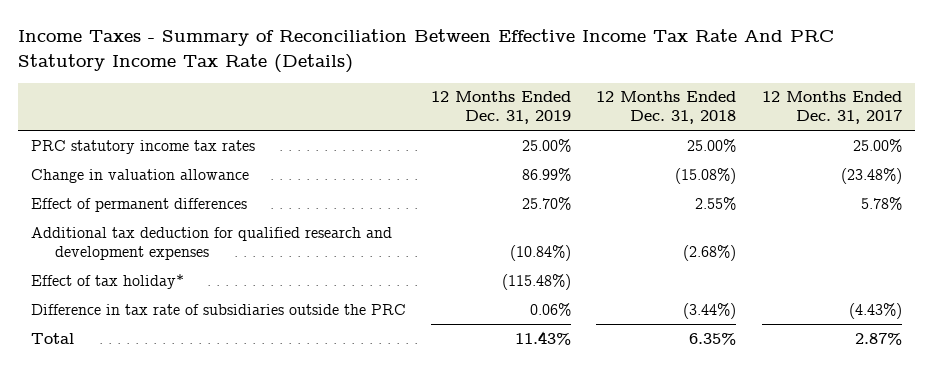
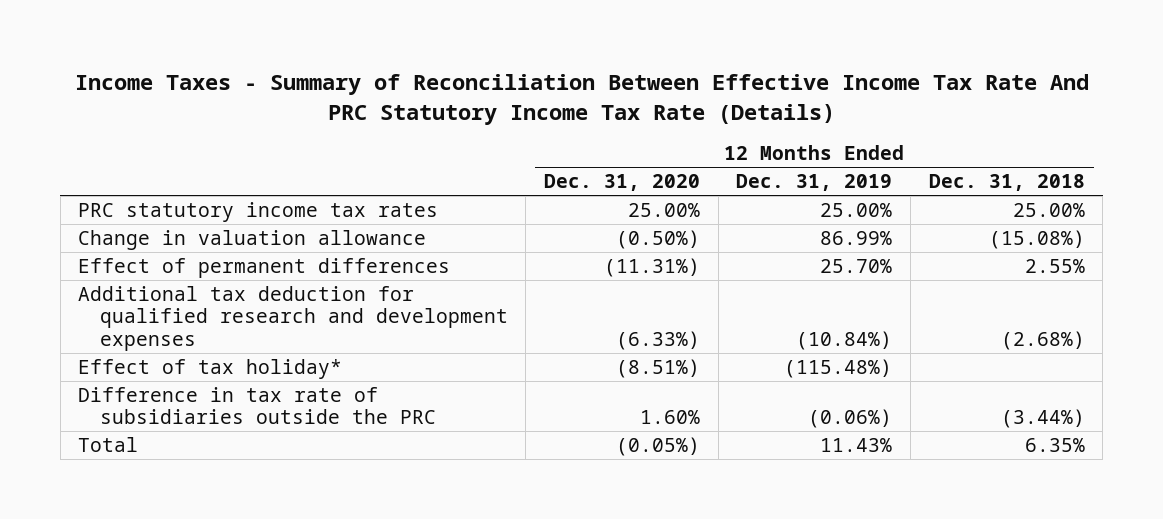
[761,91,902,125] 12 Months Ended Dec. 31, 2017 -> none
none -> [544,174,701,192] Dec. 31, 2020
[530,302,572,316] 0.06% -> [808,409,893,429] (0.06%)

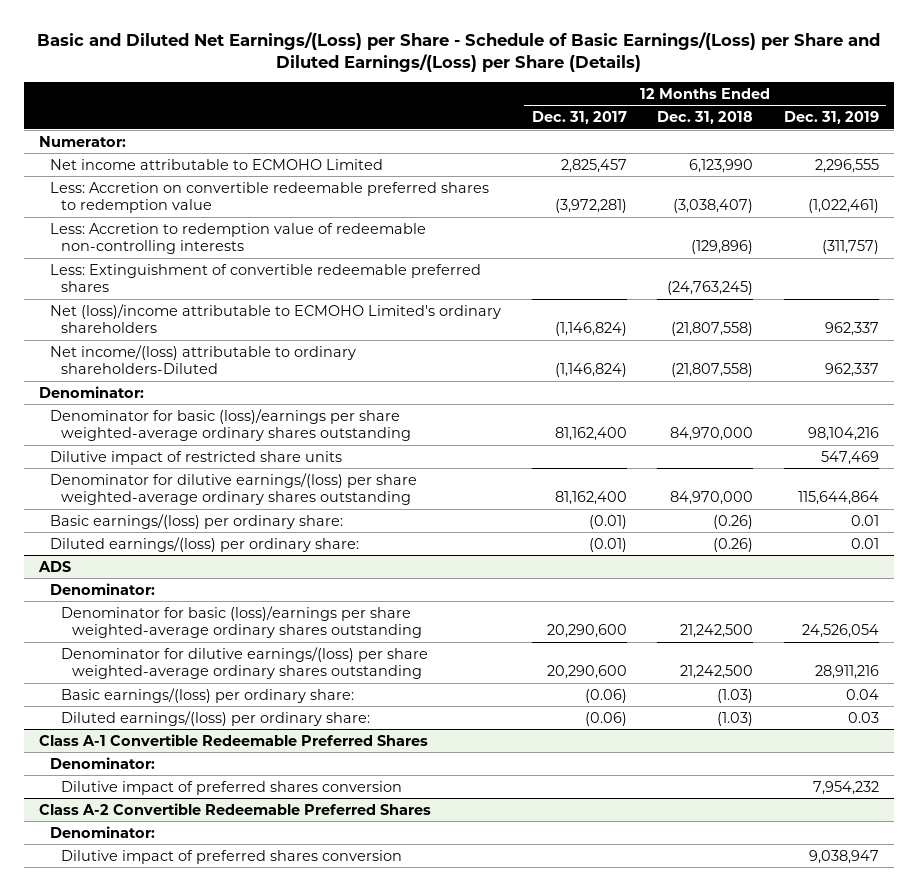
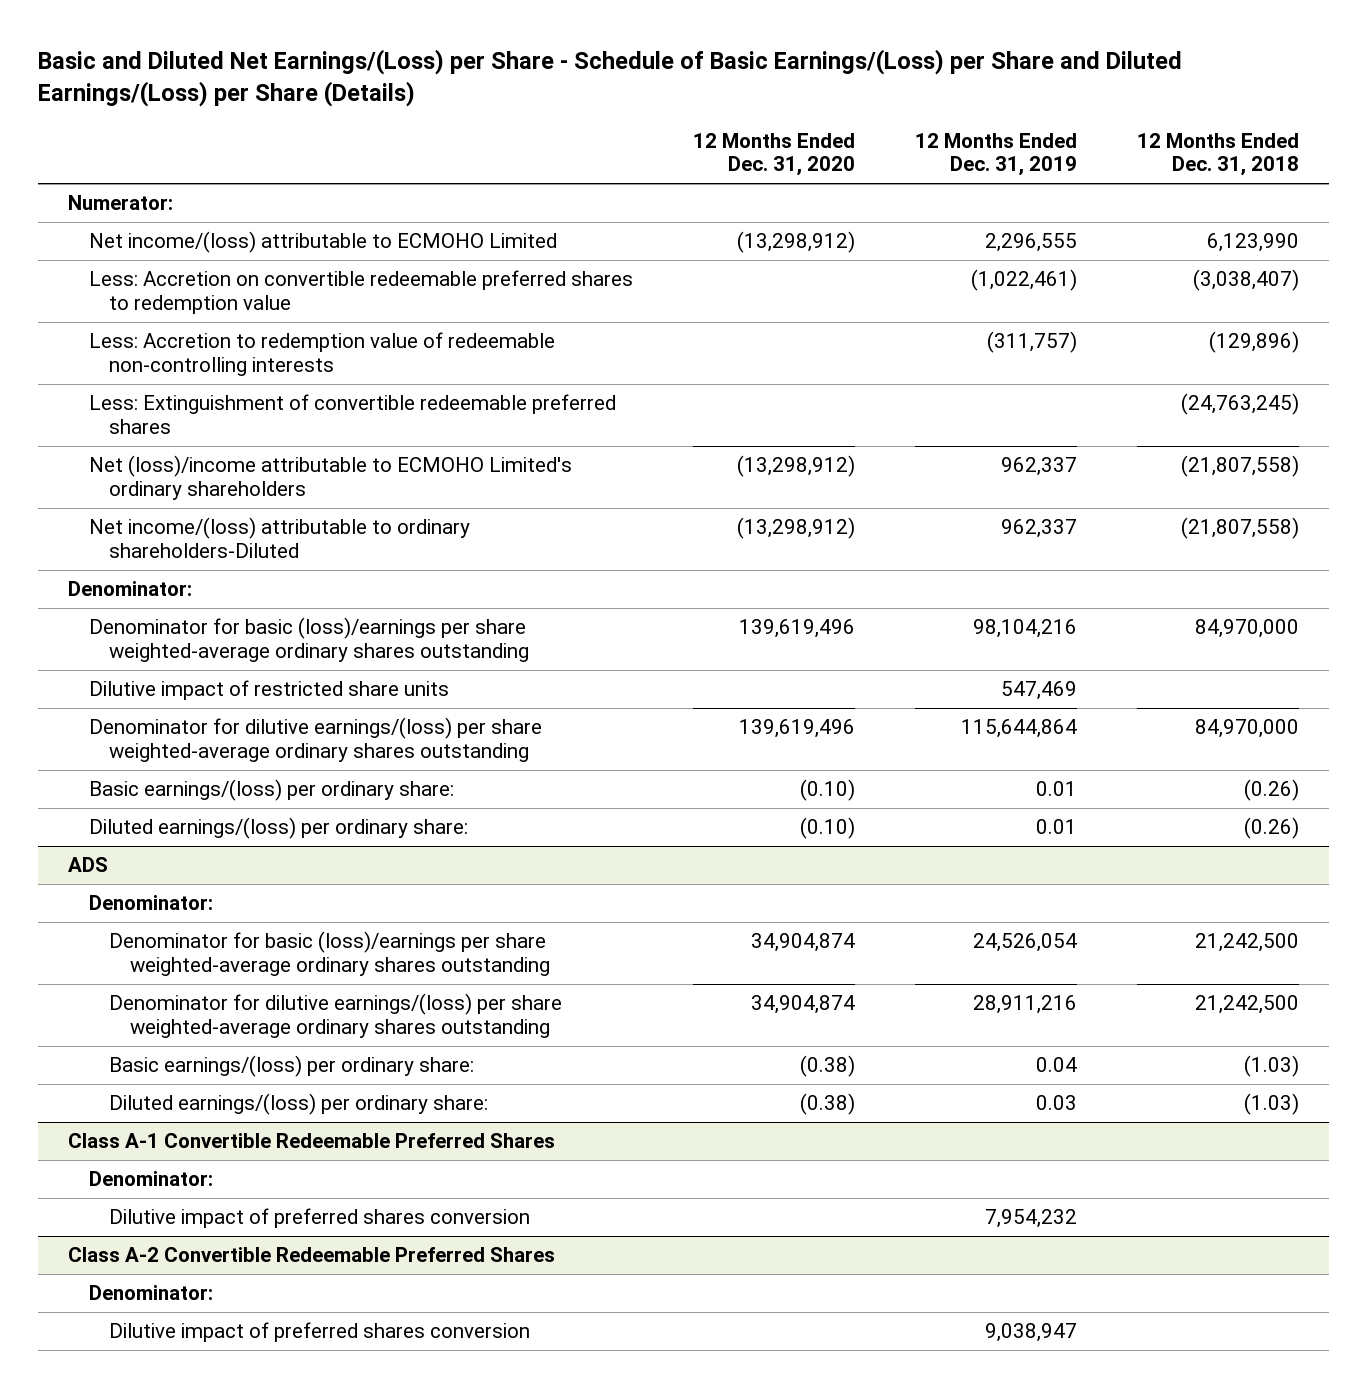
[531,110,627,124] Dec. 31, 2017 -> none
none -> [692,132,855,177] 12 Months Ended Dec. 31, 2020
[49,158,383,170] Net income attributable to ECMOHO Limited -> [88,231,557,254] Net income/(loss) attributable to ECMOHO Limited

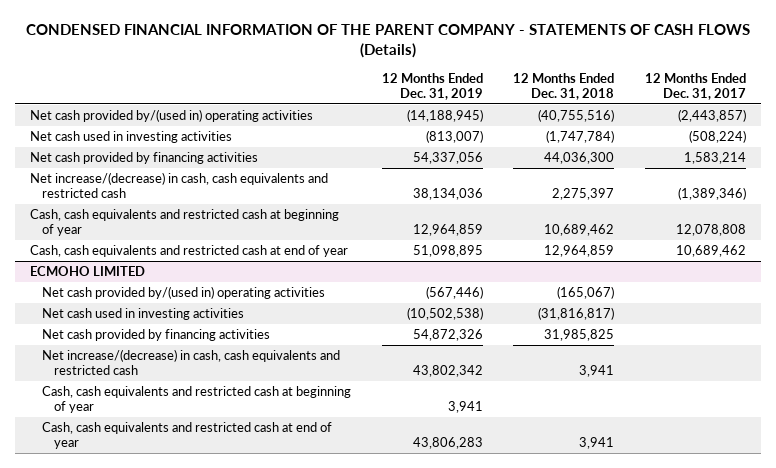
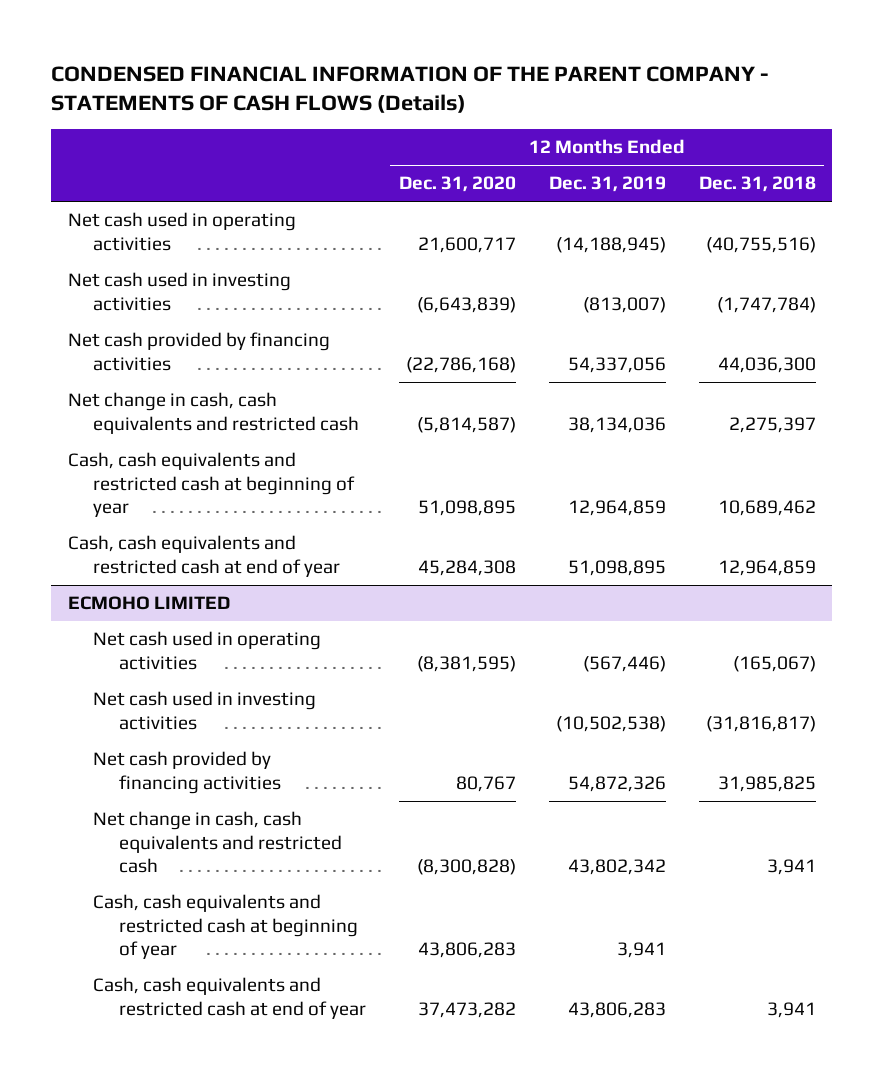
[644,72,746,100] 12 Months Ended Dec. 31, 2017 -> none
none -> [398,176,516,193] Dec. 31, 2020
[30,109,314,123] Net cash provided by/(used in) operating activities -> [67,212,296,251] Net cash used in operating activities
[30,172,329,199] Net increase/(decrease) in cash, cash equivalents and restricted cash -> [67,392,360,434] Net change in cash, cash equivalents and restricted cash
[42,286,326,300] Net cash provided by/(used in) operating activities -> [93,631,322,670] Net cash used in operating activities
[42,349,341,376] Net increase/(decrease) in cash, cash equivalents and restricted cash -> [93,811,342,874] Net change in cash, cash equivalents and restricted cash

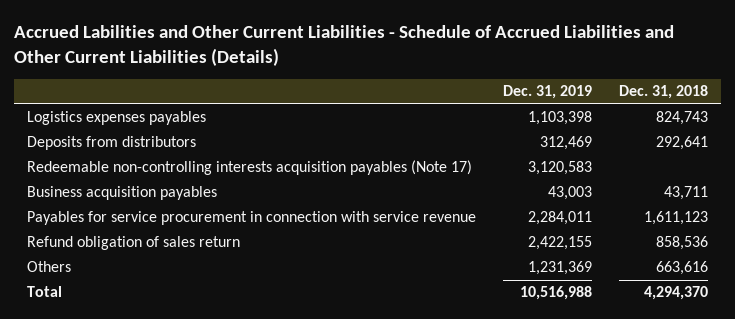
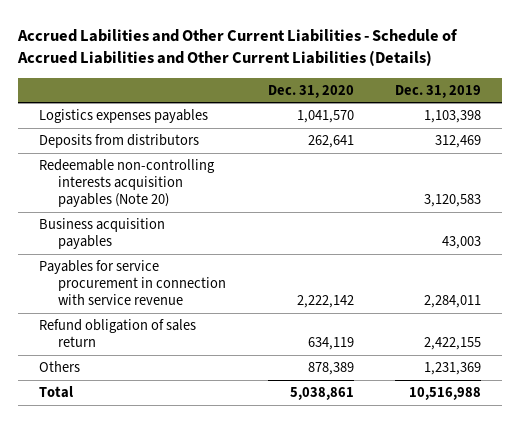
[618,85,708,100] Dec. 31, 2018 -> none
none -> [267,84,354,98] Dec. 31, 2020
[27,160,473,176] Redeemable non-controlling interests acquisition payables (Note 17) -> [39,159,216,208] Redeemable non-controlling interests acquisition payables (Note 20)

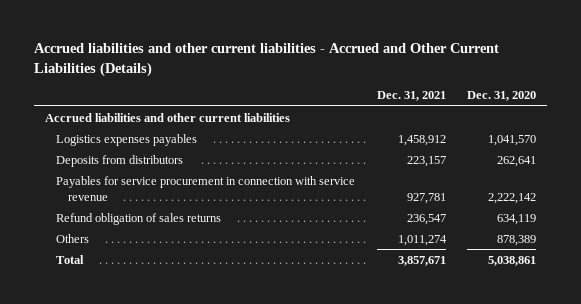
[17,28,459,67] Accrued Labilities and Other Current Liabilities - Schedule of Accrued Liabilities and Other Current Liabilities (Details) -> [33,43,499,77] Accrued liabilities and other current liabilities - Accrued and Other Current Liabilities (Details)
[395,84,482,98] Dec. 31, 2019 -> none
none -> [376,91,446,102] Dec. 31, 2021
none -> [44,112,290,122] Accrued liabilities and other current liabilities
[39,159,216,208] Redeemable non-controlling interests acquisition payables (Note 20) -> none
[39,218,166,250] Business acquisition payables -> none
[39,319,197,348] Refund obligation of sales return -> [56,212,222,225] Refund obligation of sales returns

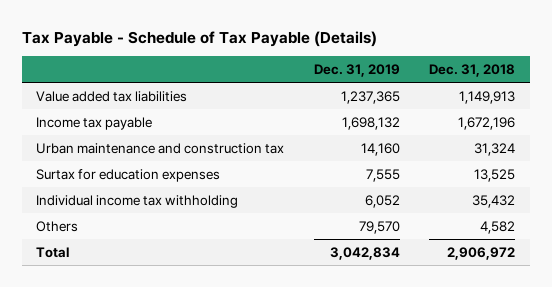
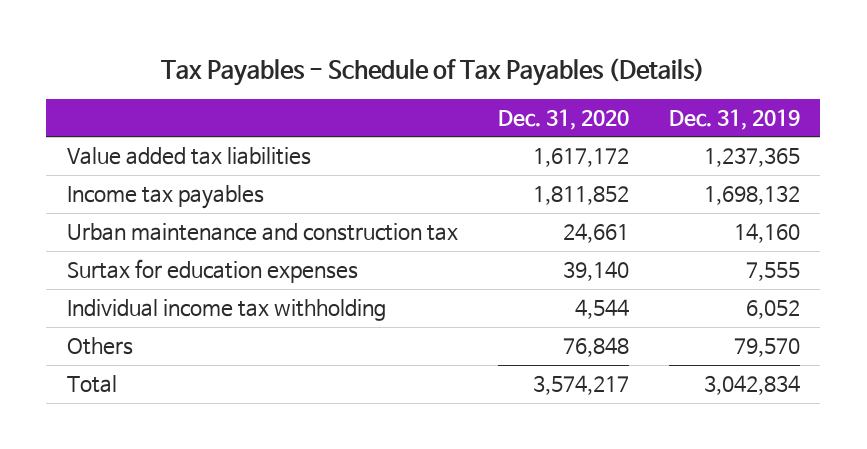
[21,30,377,47] Tax Payable - Schedule of Tax Payable (Details) -> [161,58,706,87] Tax Payables - Schedule of Tax Payables (Details)
[429,64,516,78] Dec. 31, 2018 -> none
none -> [497,108,629,130] Dec. 31, 2020
[36,116,153,130] Income tax payable -> [66,185,264,210] Income tax payables

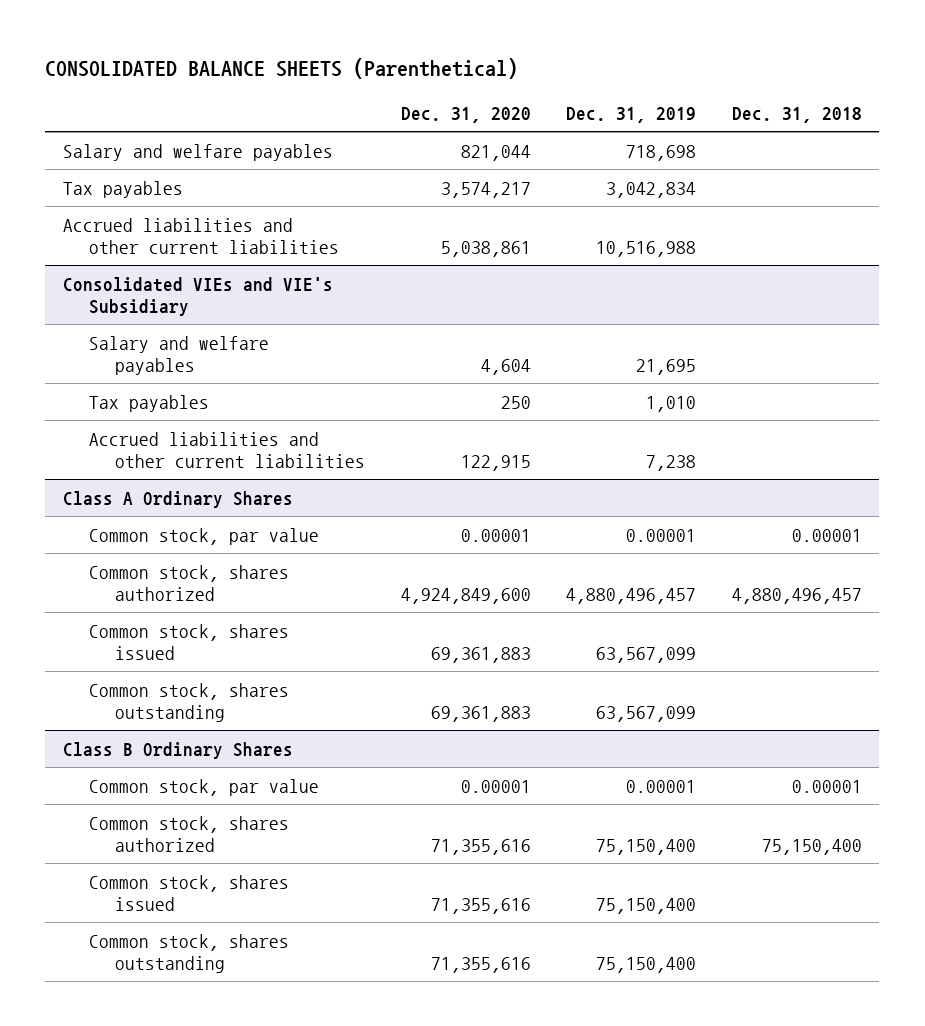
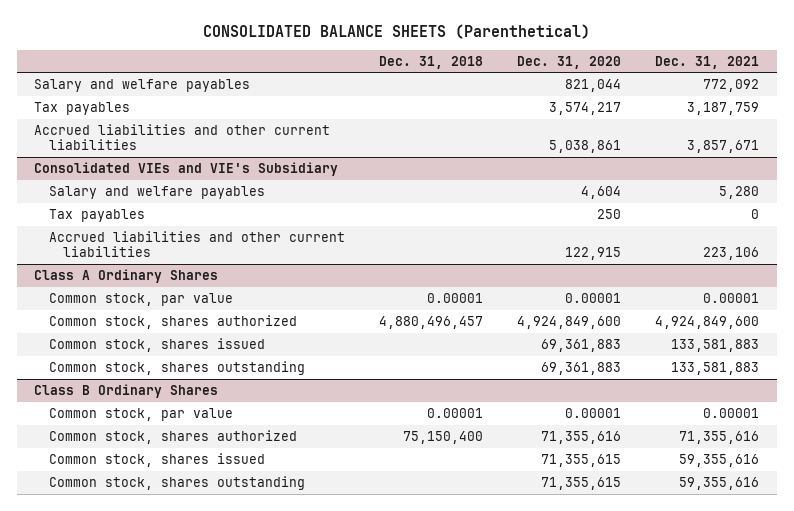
[566,106,697,123] Dec. 31, 2019 -> none
none -> [655,55,760,69] Dec. 31, 2021
[430,897,531,914] 71,355,616 -> [541,454,622,468] 71,355,615
[430,956,531,973] 71,355,616 -> [541,477,622,491] 71,355,615

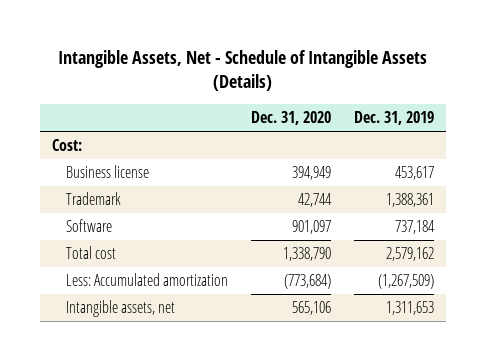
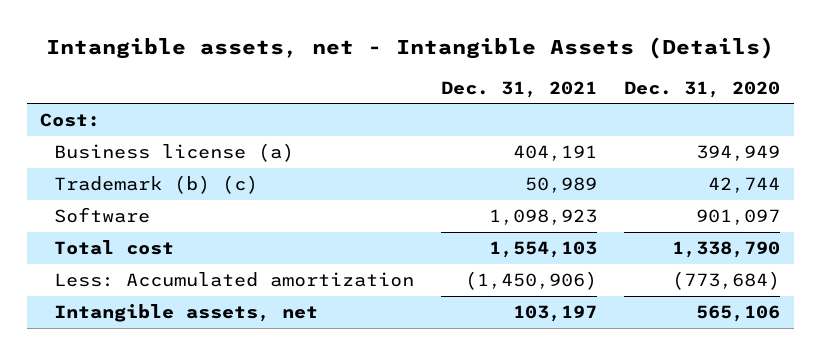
[58,50,428,92] Intangible Assets, Net - Schedule of Intangible Assets (Details) -> [46,37,775,60] Intangible assets, net - Intangible Assets (Details)
[354,111,435,126] Dec. 31, 2019 -> none
none -> [441,80,598,98] Dec. 31, 2021
[66,165,150,179] Business license -> [54,142,295,162] Business license (a)
[66,192,122,206] Trademark -> [54,174,259,194] Trademark (b) (c)

